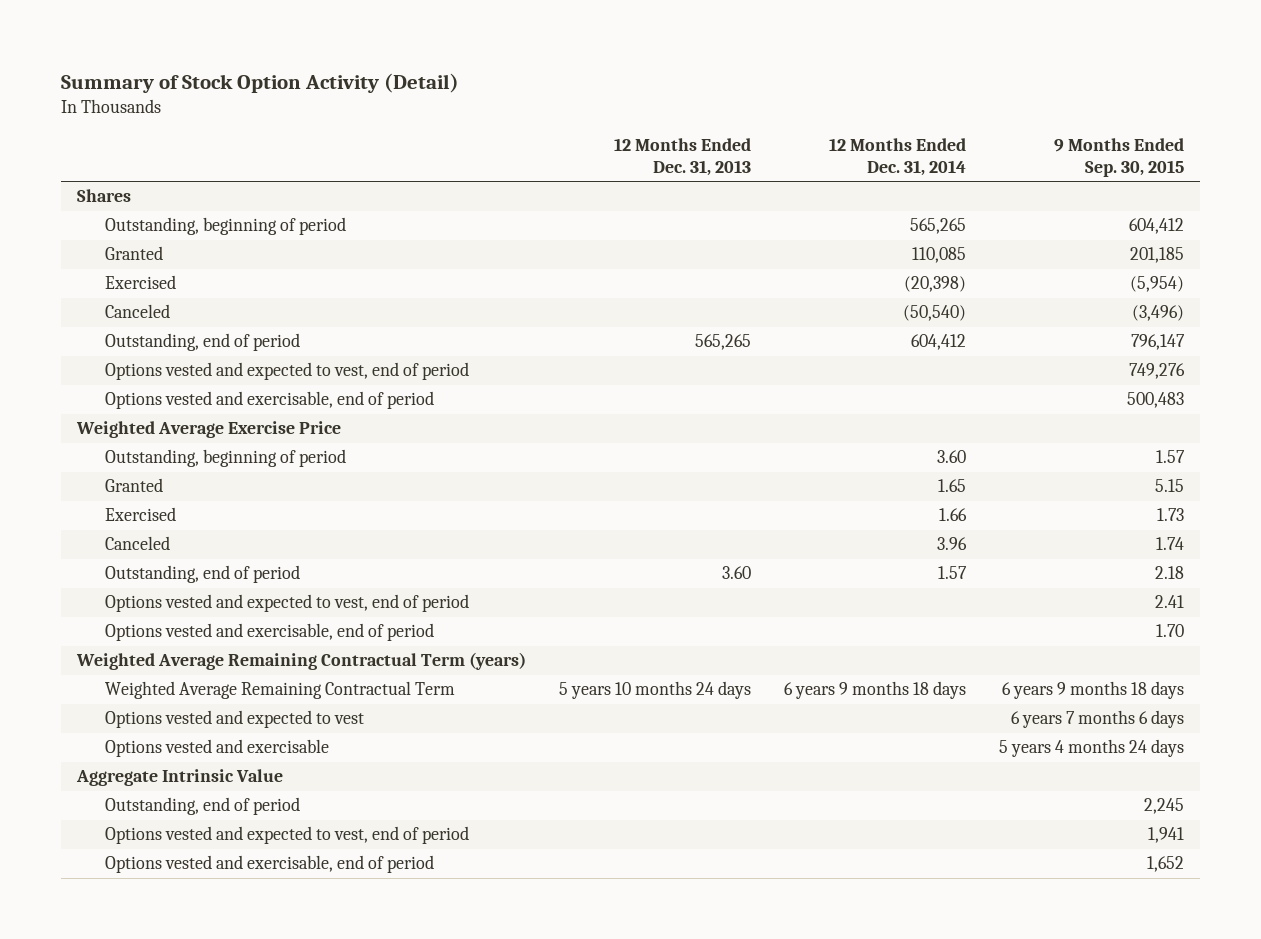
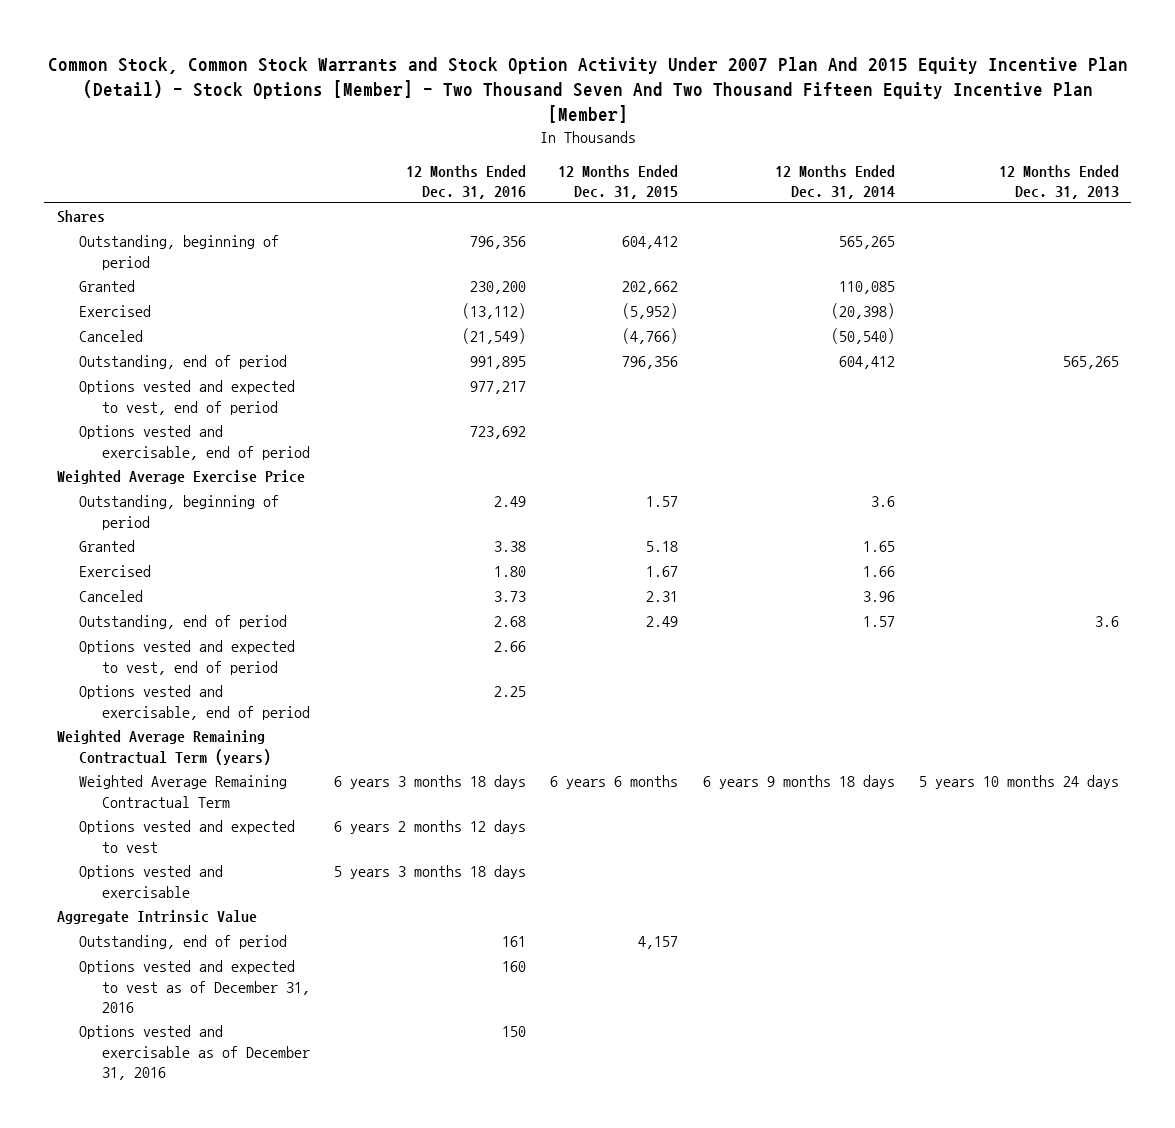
[60,72,459,93] Summary of Stock Option Activity (Detail) -> [47,56,1128,124] Common Stock, Common Stock Warrants and Stock Option Activity Under 2007 Plan And 2015 Equity Incentive Plan (Detail) - Stock Options [Member] - Two Thousand Seven And Two Thousand Fifteen Equity Incentive Plan [Member]
[1053,137,1184,177] 9 Months Ended Sep. 30, 2015 -> none
none -> [406,164,527,199] 12 Months Ended Dec. 31, 2016
none -> [558,164,679,199] 12 Months Ended Dec. 31, 2015
[936,450,966,464] 3.60 -> [870,496,895,508] 3.6
[722,566,752,580] 3.60 -> [1094,616,1119,628] 3.6
[104,826,469,845] Options vested and expected to vest, end of period -> [79,960,310,1013] Options vested and expected to vest as of December 31, 2016
[104,855,434,874] Options vested and exercisable, end of period -> [79,1025,310,1080] Options vested and exercisable as of December 31, 2016

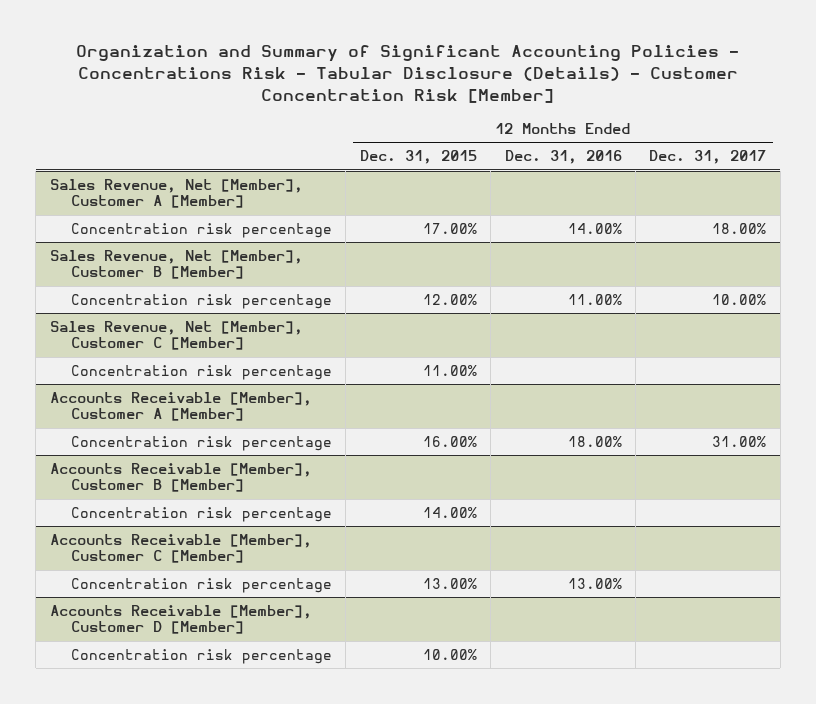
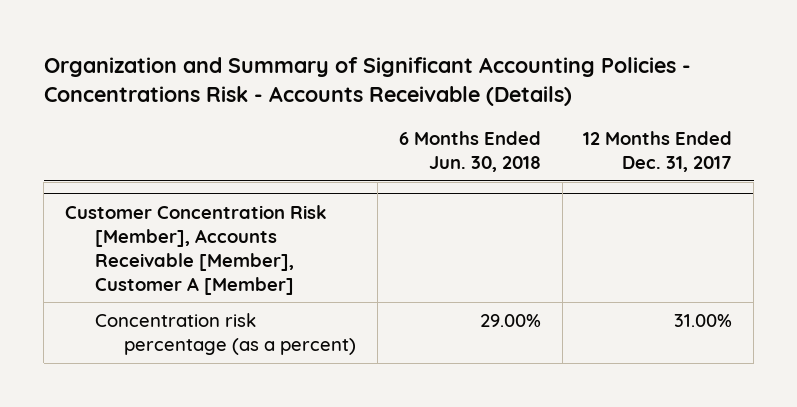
[75,45,739,103] Organization and Summary of Significant Accounting Policies - Concentrations Risk - Tabular Disclosure (Details) - Customer Concentration Risk [Member] -> [43,56,691,106] Organization and Summary of Significant Accounting Policies - Concentrations Risk - Accounts Receivable (Details)
[359,150,477,165] Dec. 31, 2015 -> none
[504,150,622,165] Dec. 31, 2016 -> none
none -> [398,131,541,173] 6 Months Ended Jun. 30, 2018
[49,178,303,209] Sales Revenue, Net [Member], Customer A [Member] -> none
[71,222,333,238] Concentration risk percentage -> none
[49,249,303,280] Sales Revenue, Net [Member], Customer B [Member] -> none
[71,293,333,309] Concentration risk percentage -> none
[49,320,303,351] Sales Revenue, Net [Member], Customer C [Member] -> none
[71,364,333,380] Concentration risk percentage -> none
[49,462,312,493] Accounts Receivable [Member], Customer B [Member] -> none
[71,506,333,522] Concentration risk percentage -> none
[49,533,312,564] Accounts Receivable [Member], Customer C [Member] -> none
[71,577,333,593] Concentration risk percentage -> none
[49,604,312,635] Accounts Receivable [Member], Customer D [Member] -> none
[71,648,333,664] Concentration risk percentage -> none
[49,391,312,422] Accounts Receivable [Member], Customer A [Member] -> [64,204,327,295] Customer Concentration Risk [Member], Accounts Receivable [Member], Customer A [Member]
[71,435,333,451] Concentration risk percentage -> [94,312,357,355] Concentration risk percentage (as a percent)

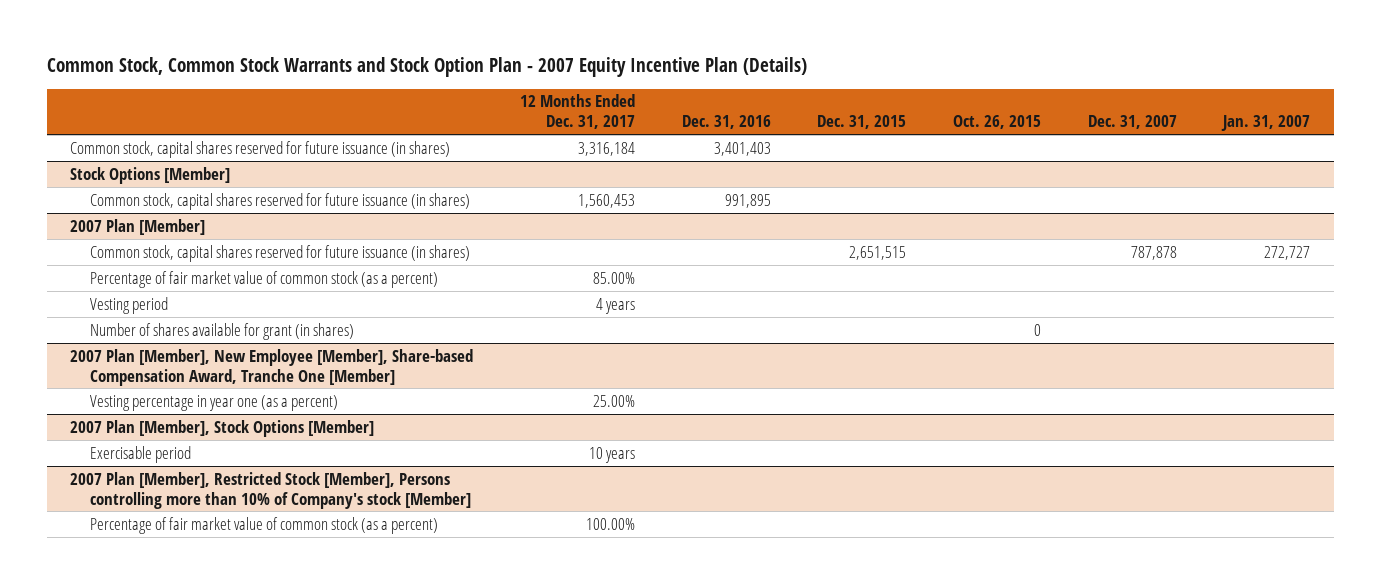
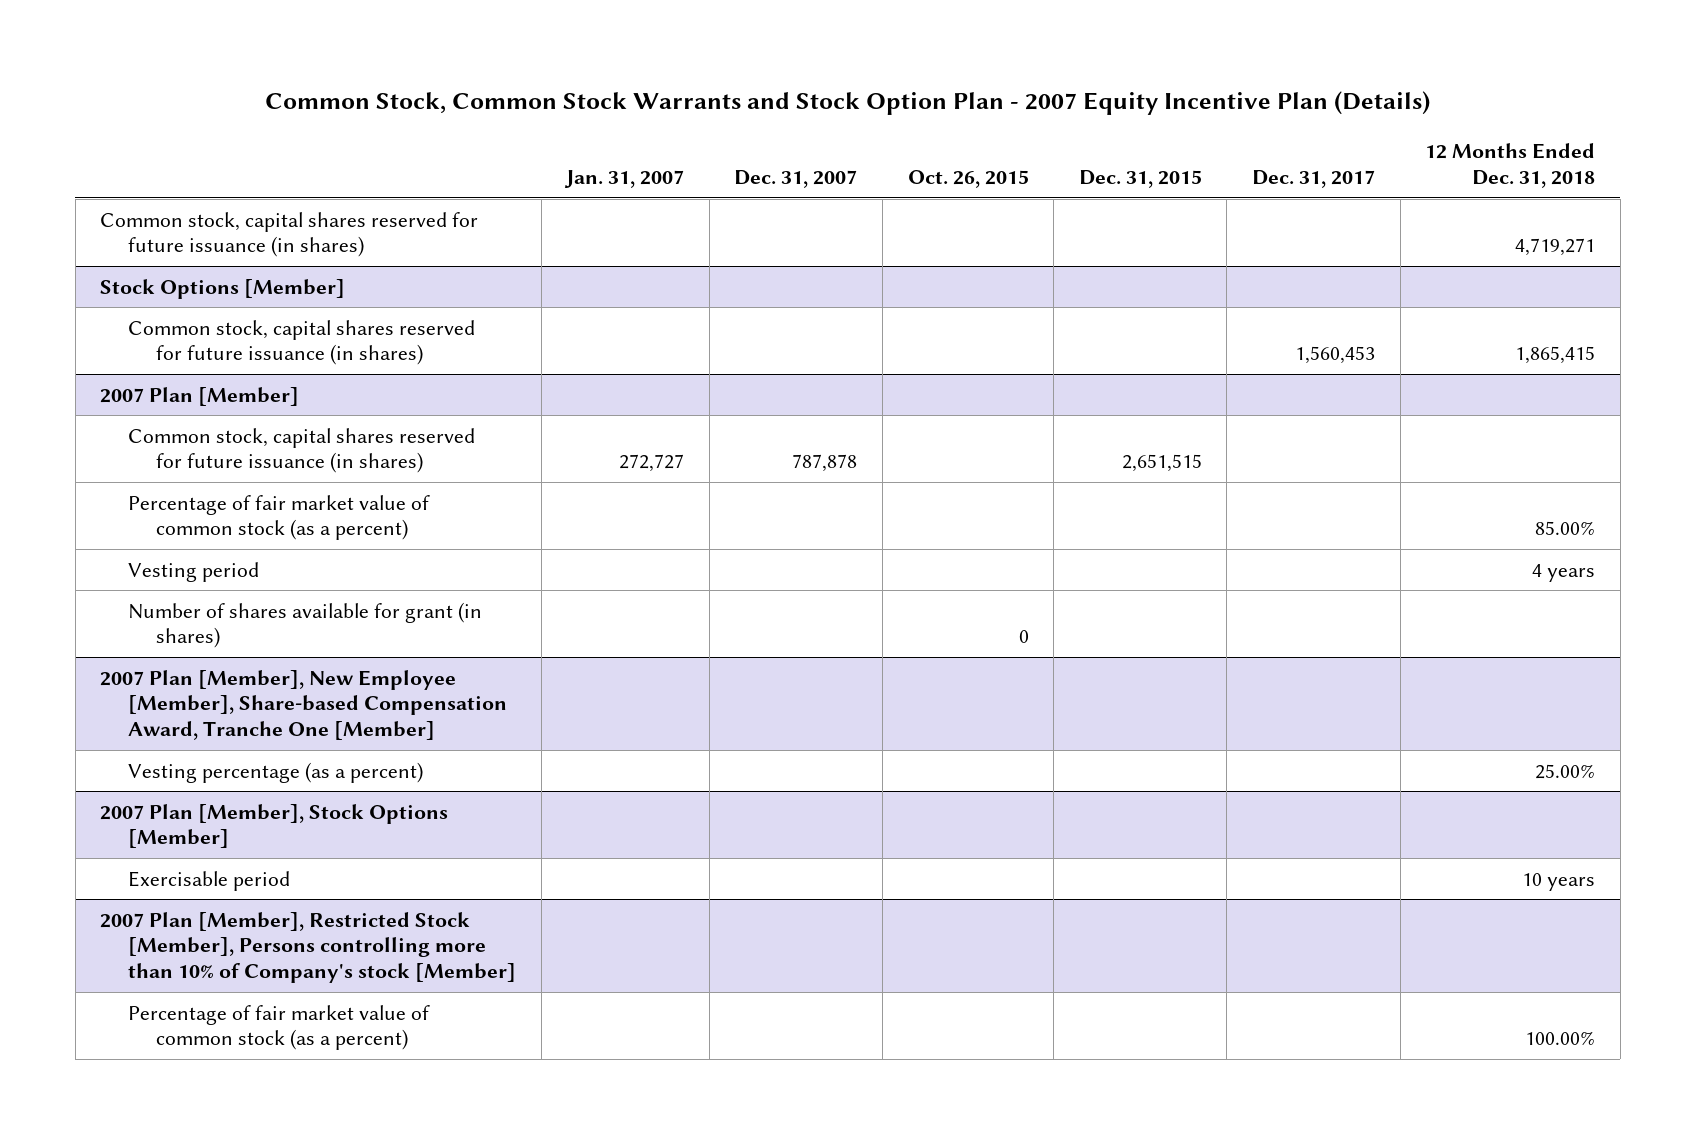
[520,94,636,130] 12 Months Ended Dec. 31, 2017 -> none
[681,115,771,130] Dec. 31, 2016 -> none
none -> [1251,169,1375,188] Dec. 31, 2017
none -> [1425,143,1596,188] 12 Months Ended Dec. 31, 2018
[90,394,339,411] Vesting percentage in year one (as a percent) -> [127,761,423,783] Vesting percentage (as a percent)

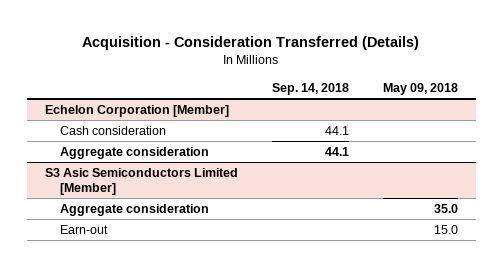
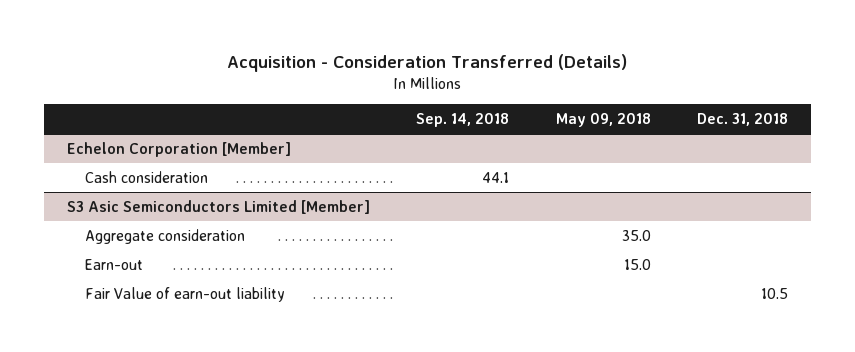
none -> [696,112,788,126] Dec. 31, 2018
[59,147,209,160] Aggregate consideration -> none
none -> [85,286,286,302] Fair Value of earn-out liability

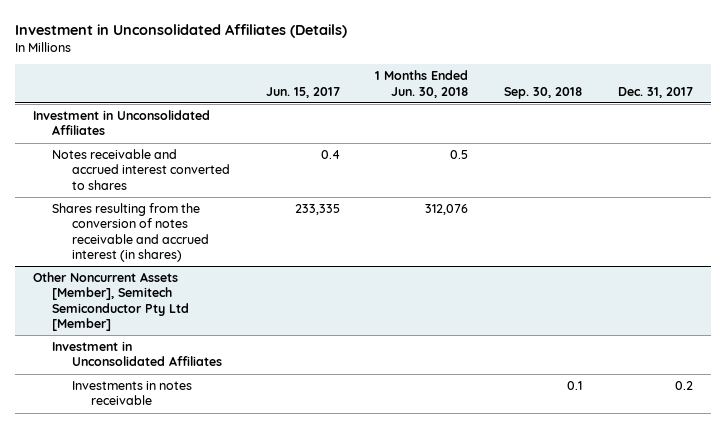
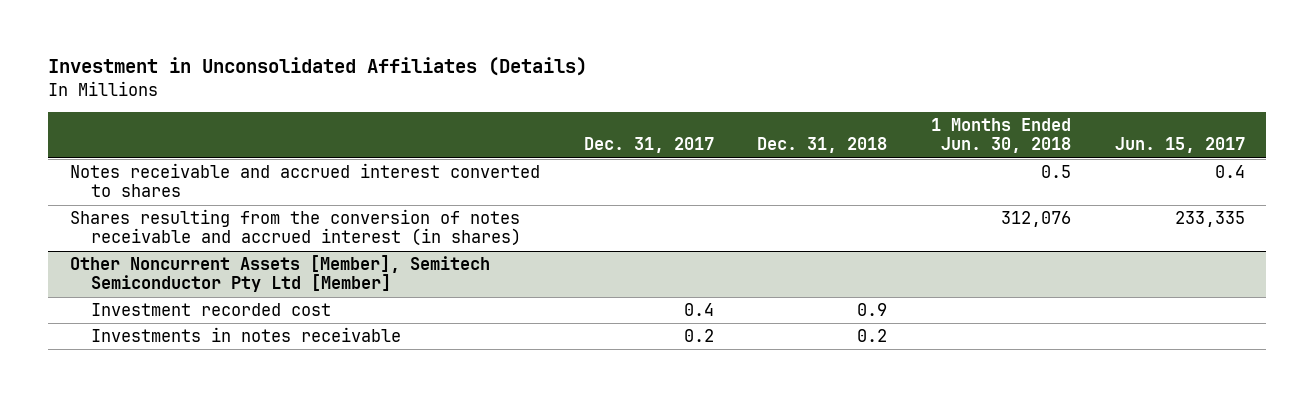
[504,86,583,99] Sep. 30, 2018 -> none
none -> [757,137,888,154] Dec. 31, 2018
[32,110,210,136] Investment in Unconsolidated Affiliates -> none
[52,341,222,367] Investment in Unconsolidated Affiliates -> none
none -> [90,303,331,317] Investment recorded cost

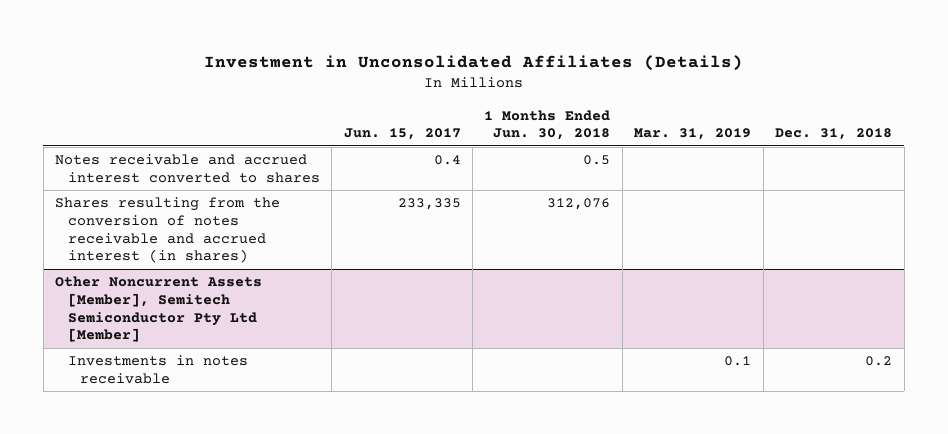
[583,137,714,154] Dec. 31, 2017 -> none
none -> [634,128,752,141] Mar. 31, 2019
[90,303,331,317] Investment recorded cost -> none

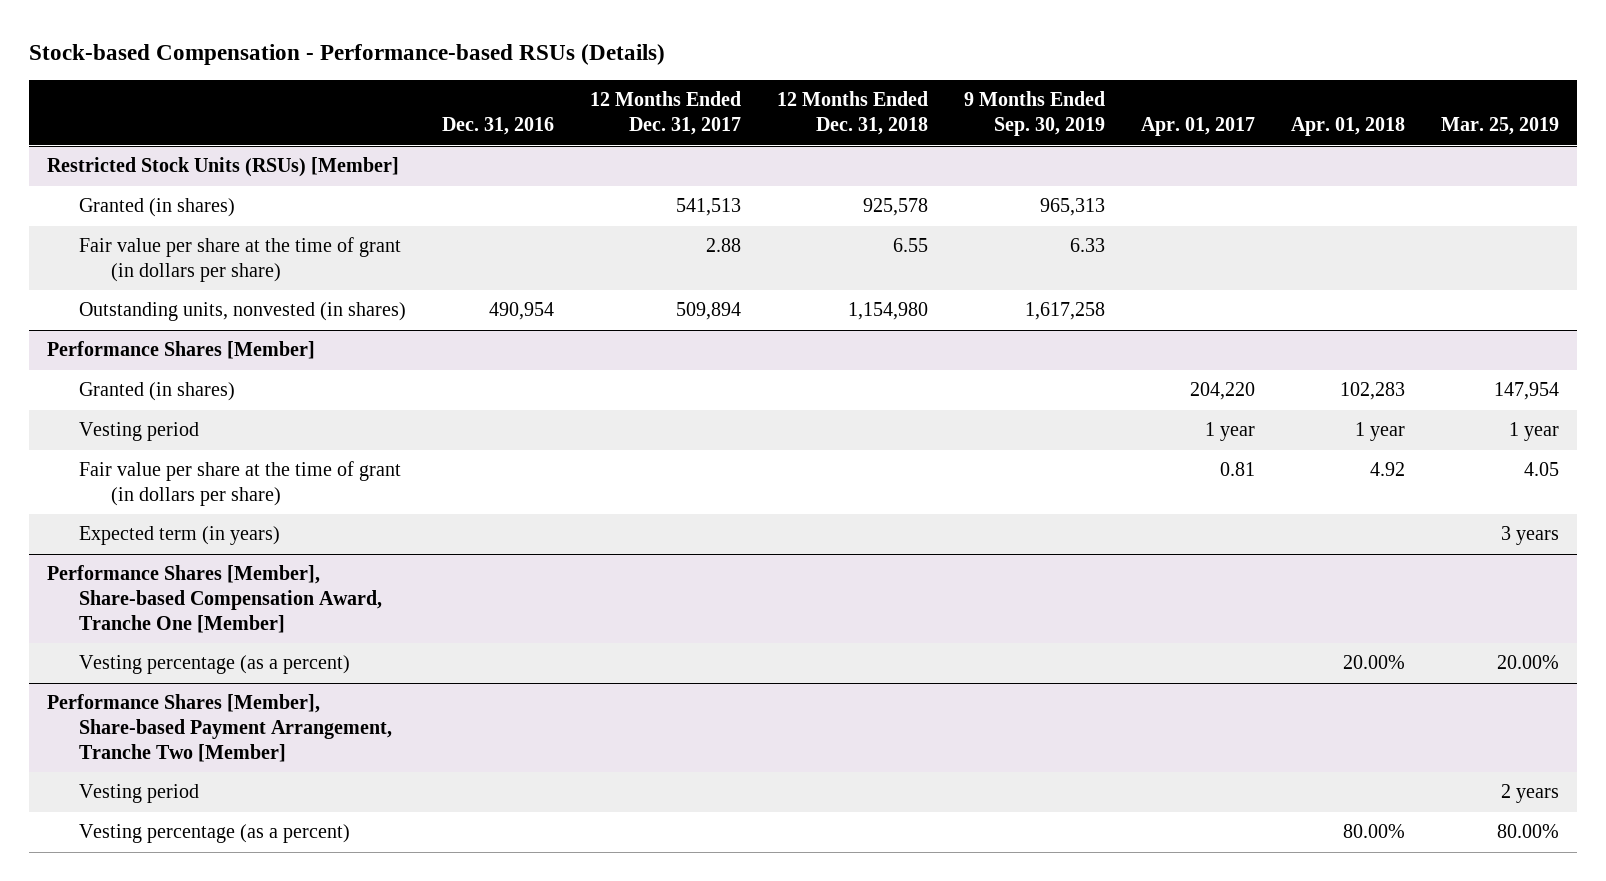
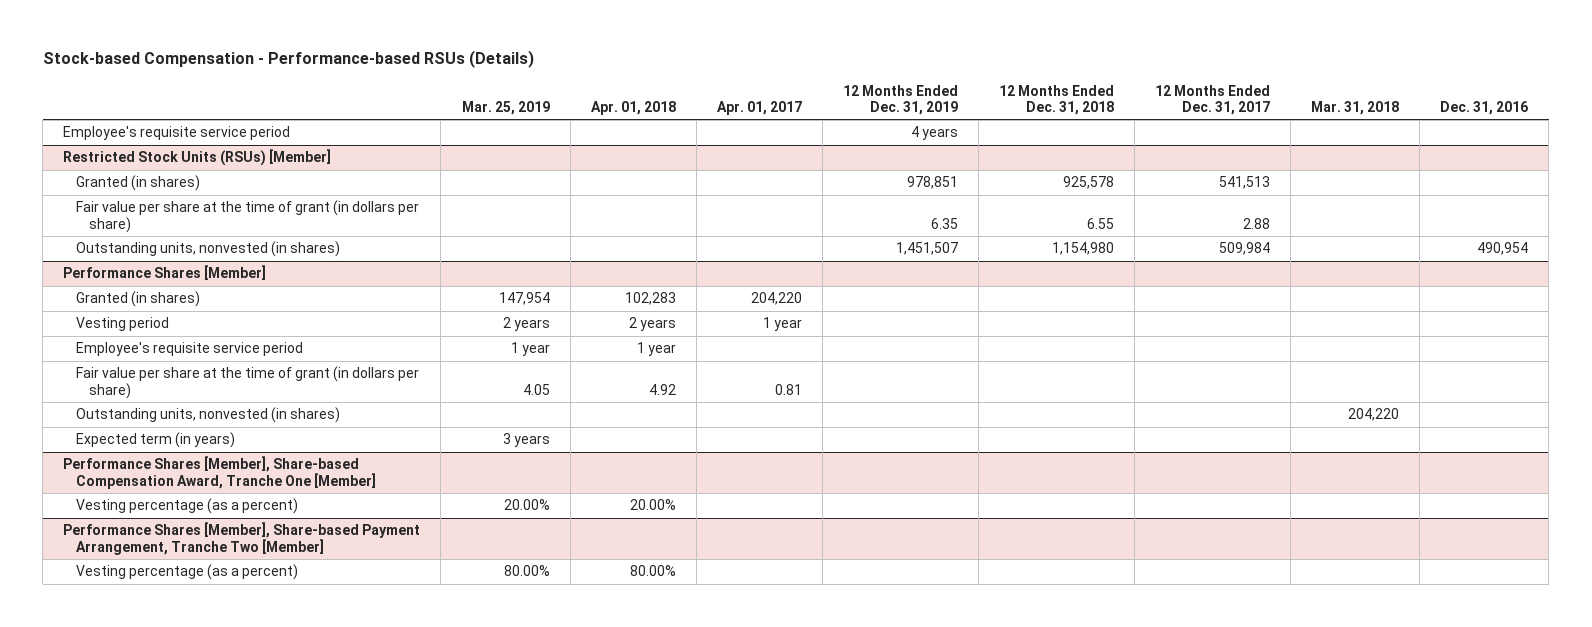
[963,91,1105,137] 9 Months Ended Sep. 30, 2019 -> none
none -> [842,84,958,116] 12 Months Ended Dec. 31, 2019
none -> [1311,101,1400,116] Mar. 31, 2018
none -> [63,126,291,141] Employee's requisite service period
[675,302,741,321] 509,894 -> [1219,242,1271,256] 509,984
[1354,422,1405,442] 1 year -> [628,317,676,332] 2 years
[1508,422,1559,442] 1 year -> [502,317,550,332] 2 years
none -> [76,342,304,357] Employee's requisite service period
none -> [76,407,341,424] Outstanding units, nonvested (in shares)
[78,784,199,804] Vesting period -> none

